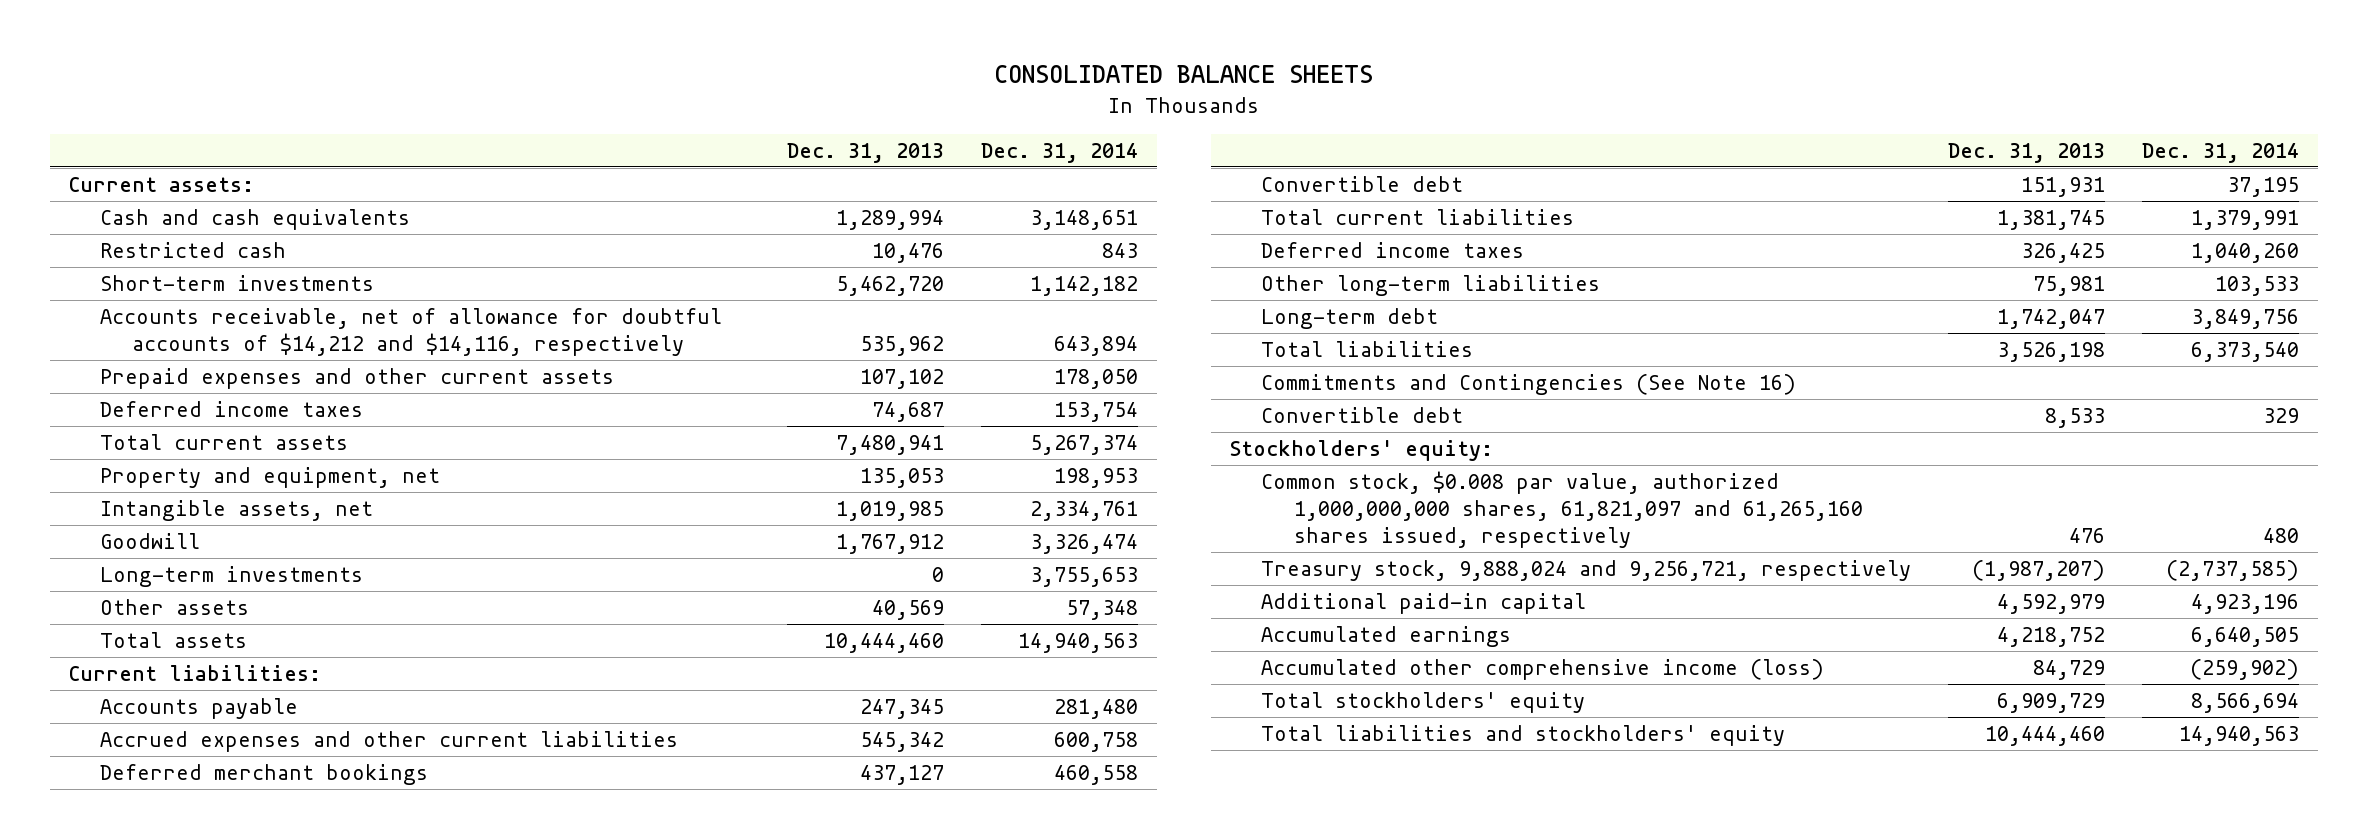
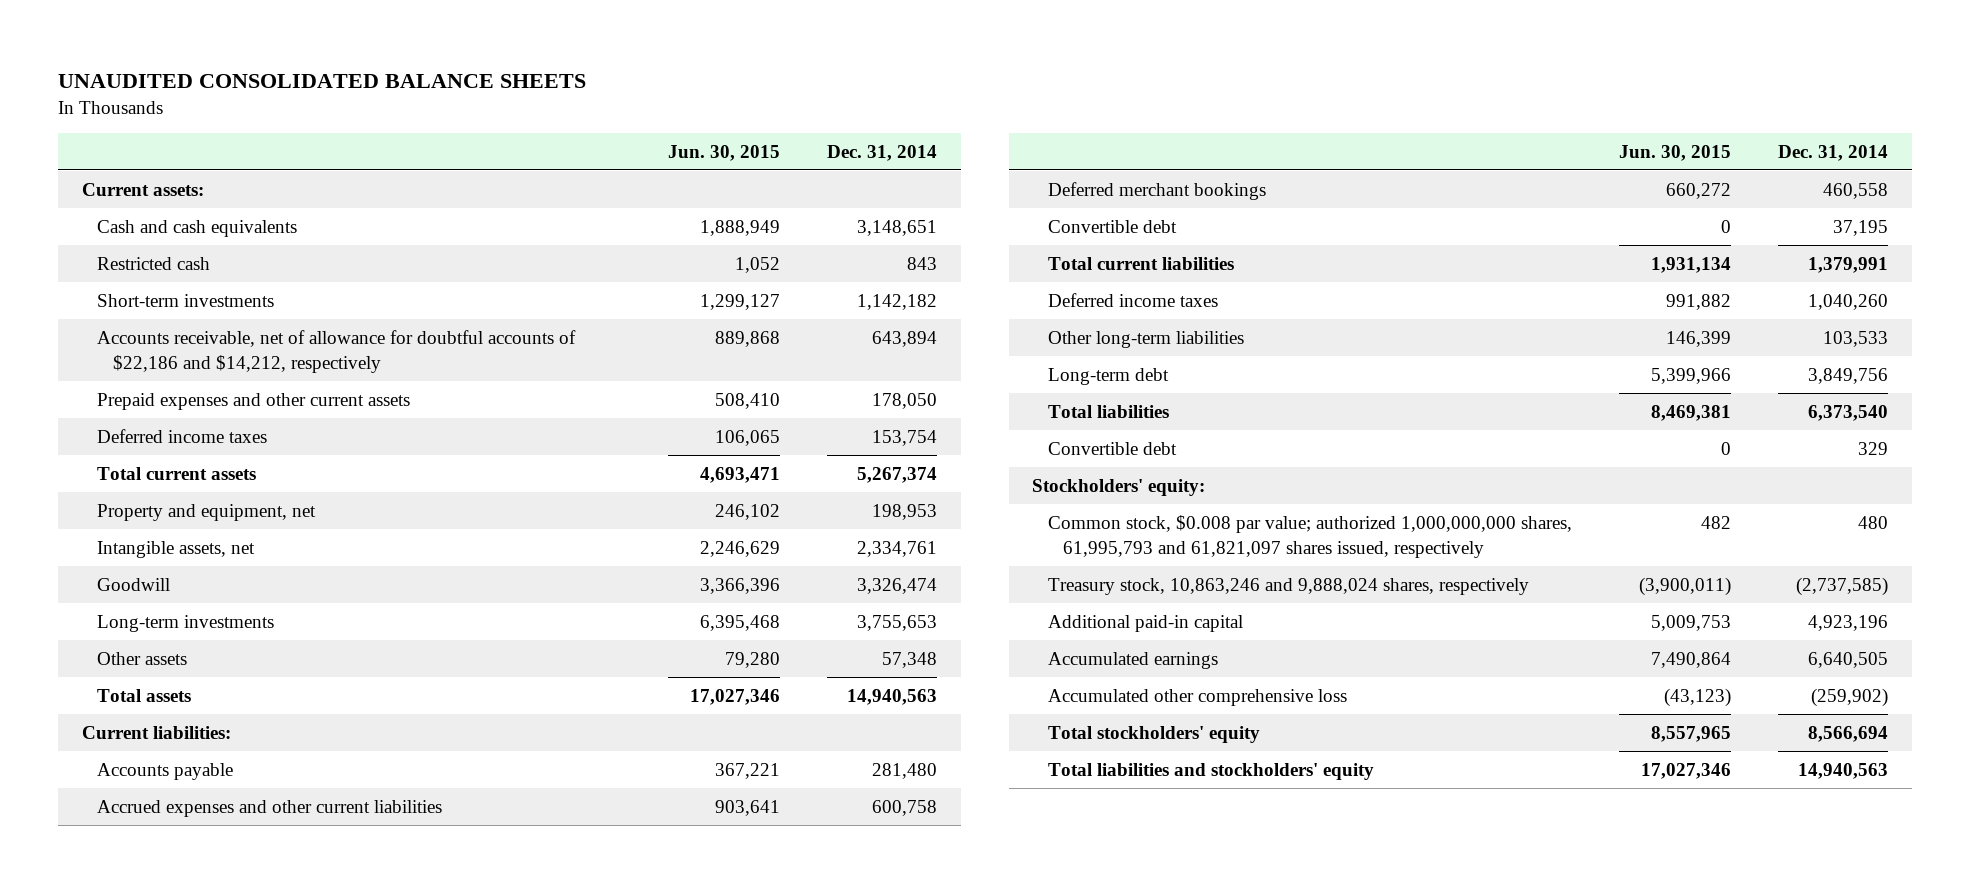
[993,65,1373,84] CONSOLIDATED BALANCE SHEETS -> [57,73,586,88] UNAUDITED CONSOLIDATED BALANCE SHEETS
[787,142,945,163] Dec. 31, 2013 -> none
none -> [668,144,781,161] Jun. 30, 2015
[100,307,723,357] Accounts receivable, net of allowance for doubtful accounts of $14,212 and $14,116, respectively -> [97,329,577,373] Accounts receivable, net of allowance for doubtful accounts of $22,186 and $14,212, respectively
[1261,373,1797,395] Commitments and Contingencies (See Note 16) -> none
[1261,470,1863,549] Common stock, $0.008 par value, authorized 1,000,000,000 shares, 61,821,097 and 61,265,160 shares issued, respectively -> [1047,514,1572,558] Common stock, $0.008 par value; authorized 1,000,000,000 shares, 61,995,793 and 61,821,097 shares issued, respectively
[1261,559,1912,581] Treasury stock, 9,888,024 and 9,256,721, respectively -> [1047,577,1529,595] Treasury stock, 10,863,246 and 9,888,024 shares, respectively
[1261,658,1825,680] Accumulated other comprehensive income (loss) -> [1047,688,1347,706] Accumulated other comprehensive loss

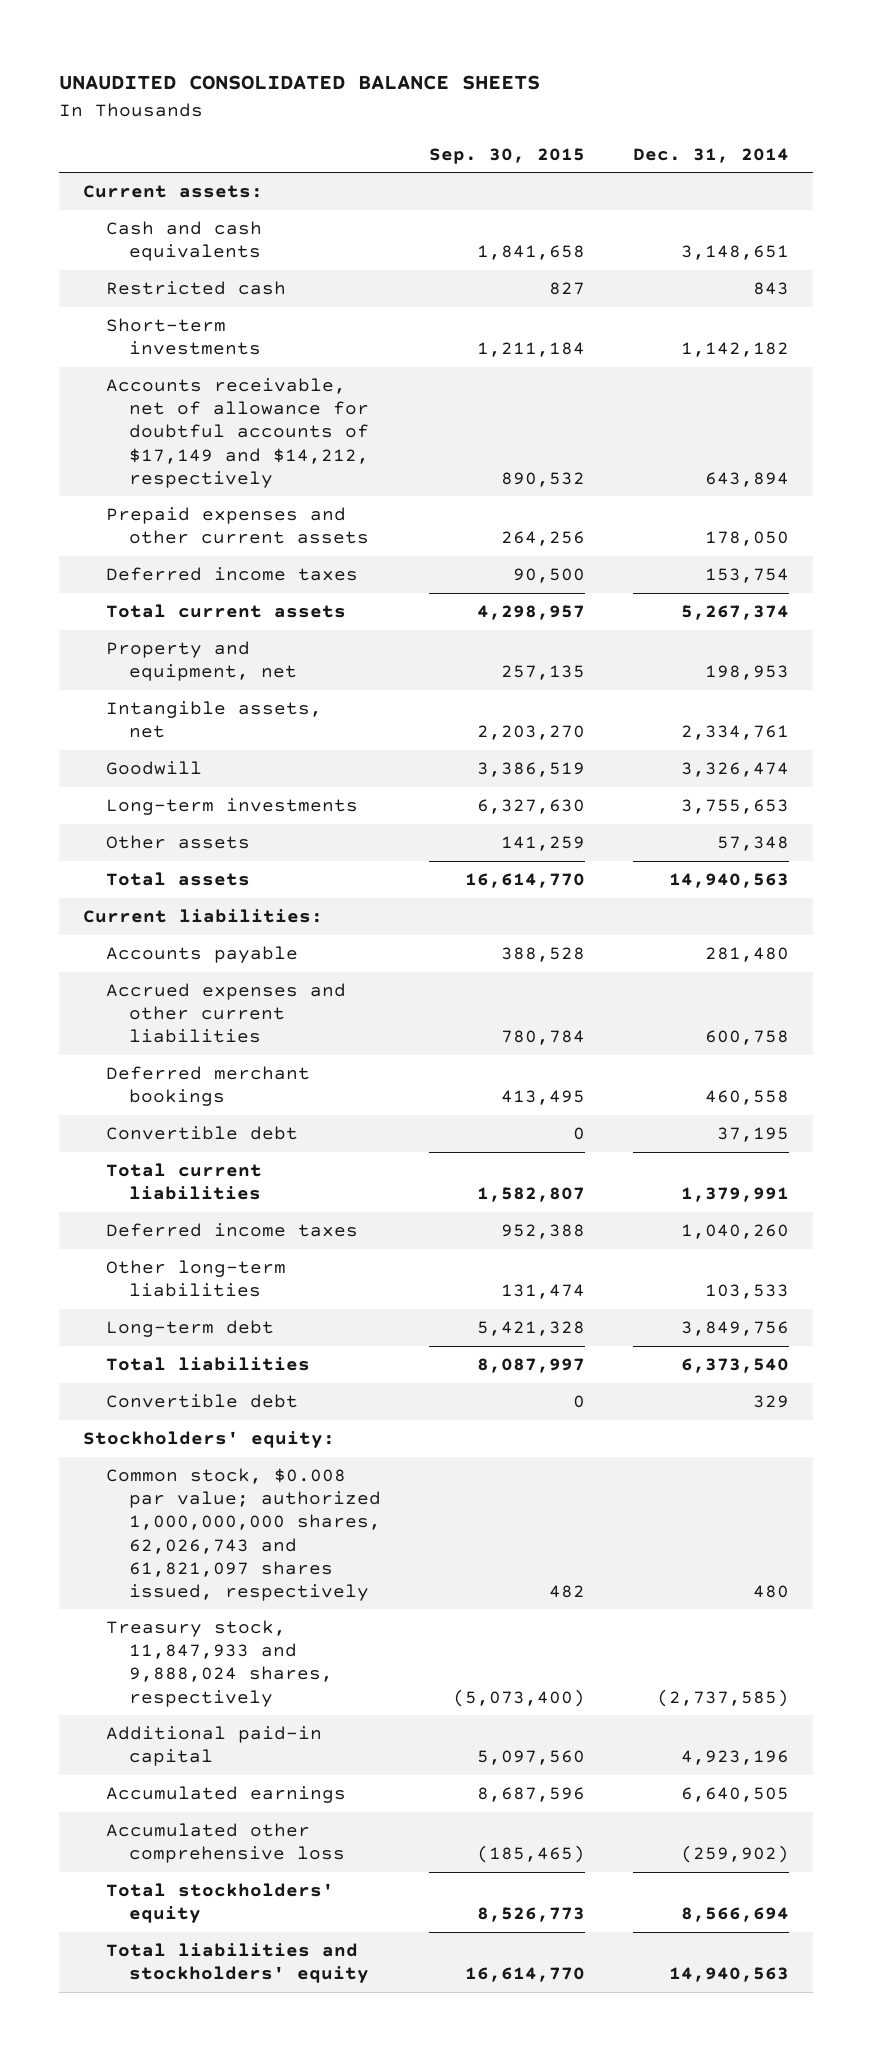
[668,144,781,161] Jun. 30, 2015 -> none
none -> [429,147,586,164] Sep. 30, 2015
[97,329,577,373] Accounts receivable, net of allowance for doubtful accounts of $22,186 and $14,212, respectively -> [106,378,370,488] Accounts receivable, net of allowance for doubtful accounts of $17,149 and $14,212, respectively
[1047,514,1572,558] Common stock, $0.008 par value; authorized 1,000,000,000 shares, 61,995,793 and 61,821,097 shares issued, respectively -> [106,1468,382,1601] Common stock, $0.008 par value; authorized 1,000,000,000 shares, 62,026,743 and 61,821,097 shares issued, respectively
[1047,577,1529,595] Treasury stock, 10,863,246 and 9,888,024 shares, respectively -> [106,1620,334,1707] Treasury stock, 11,847,933 and 9,888,024 shares, respectively

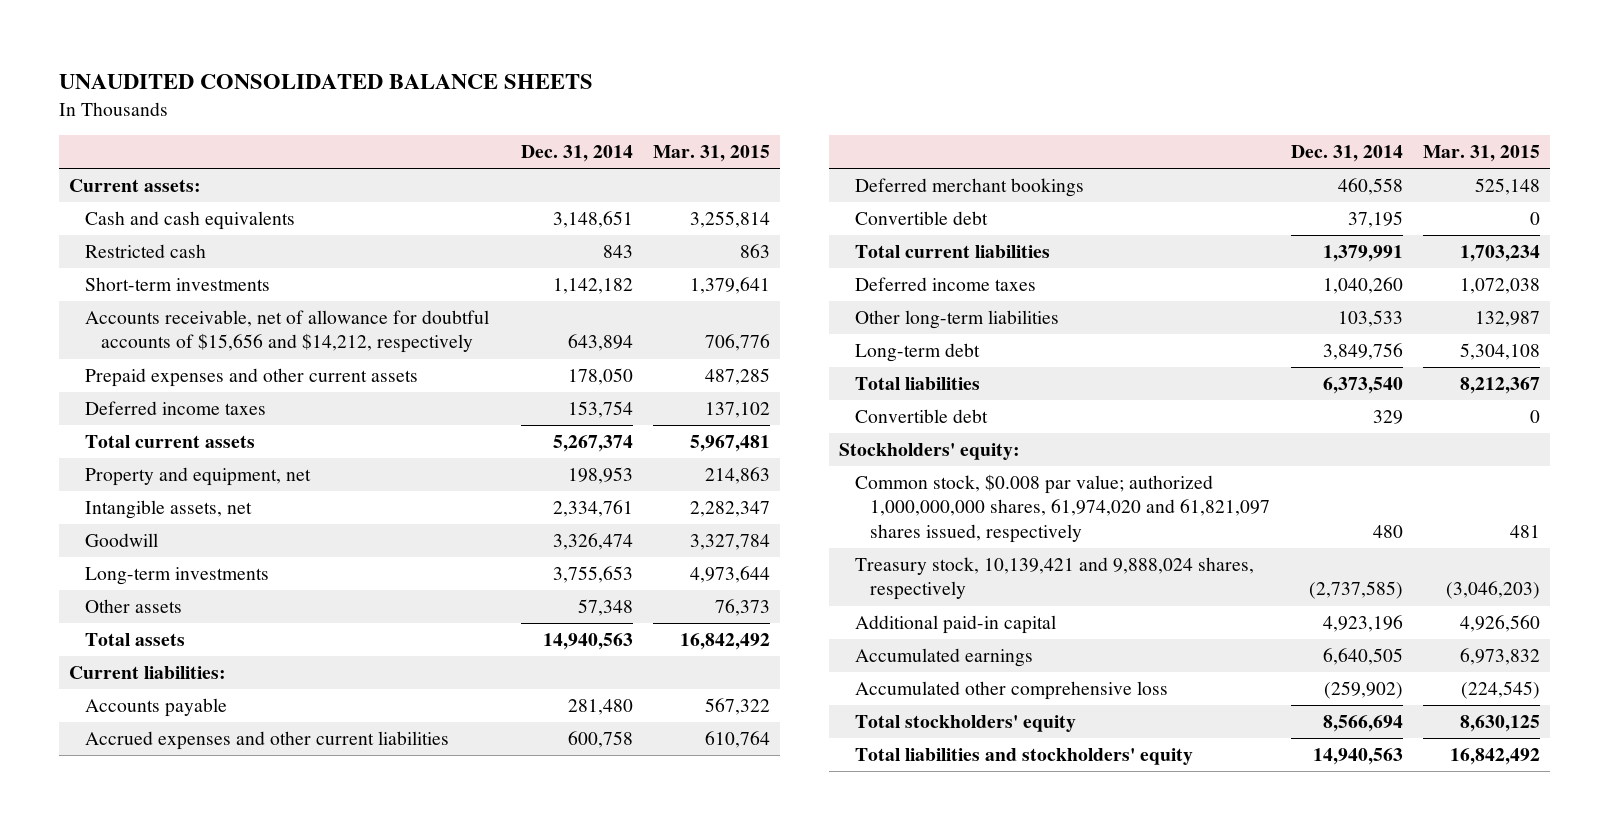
[429,147,586,164] Sep. 30, 2015 -> none
none -> [653,145,771,163] Mar. 31, 2015
[106,378,370,488] Accounts receivable, net of allowance for doubtful accounts of $17,149 and $14,212, respectively -> [84,310,489,354] Accounts receivable, net of allowance for doubtful accounts of $15,656 and $14,212, respectively
[106,1468,382,1601] Common stock, $0.008 par value; authorized 1,000,000,000 shares, 62,026,743 and 61,821,097 shares issued, respectively -> [854,474,1271,543] Common stock, $0.008 par value; authorized 1,000,000,000 shares, 61,974,020 and 61,821,097 shares issued, respectively
[106,1620,334,1707] Treasury stock, 11,847,933 and 9,888,024 shares, respectively -> [854,557,1254,601] Treasury stock, 10,139,421 and 9,888,024 shares, respectively

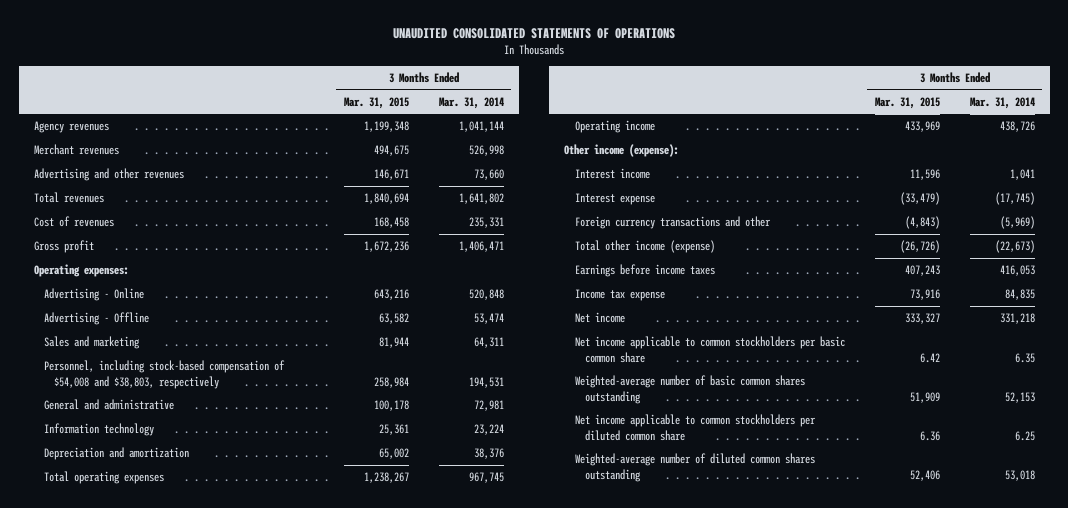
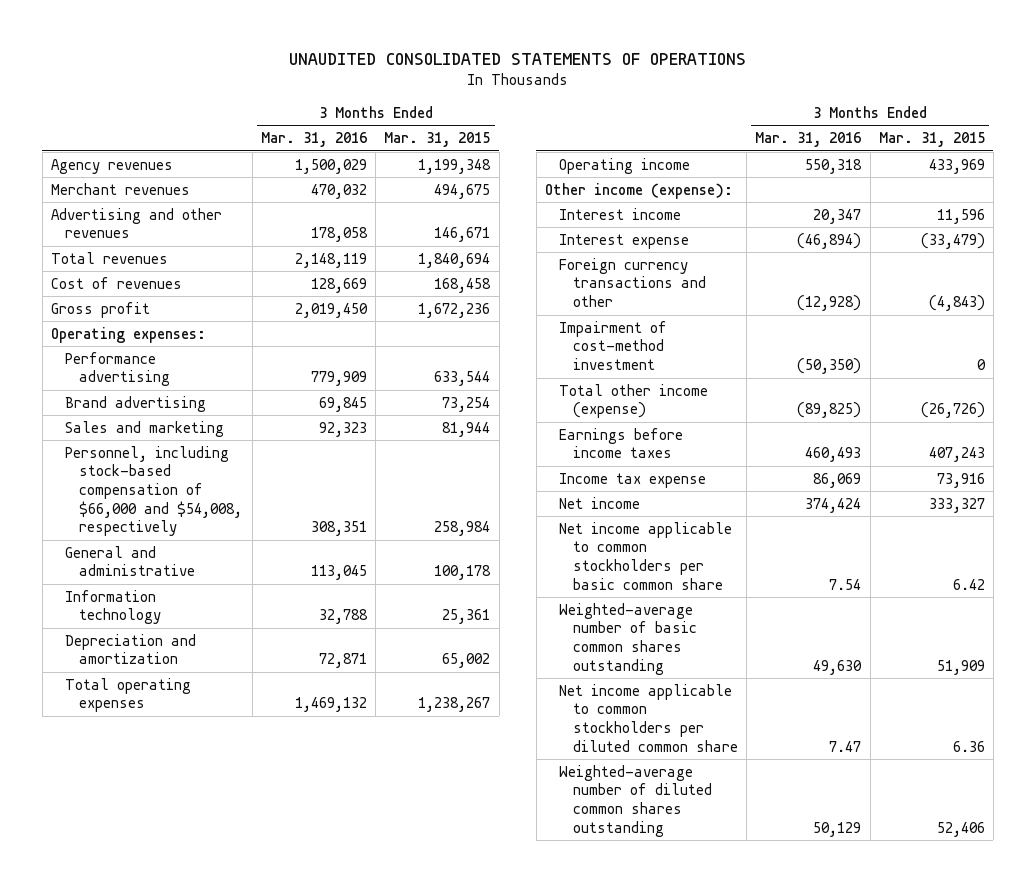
[438,96,504,109] Mar. 31, 2014 -> none
none -> [261,132,368,148] Mar. 31, 2016
[43,288,144,302] Advertising - Online -> none
[43,312,149,326] Advertising - Offline -> none
none -> [64,351,170,387] Performance advertising
none -> [64,395,206,412] Brand advertising
[43,360,285,389] Personnel, including stock-based compensation of $54,008 and $38,803, respectively -> [64,445,242,537] Personnel, including stock-based compensation of $66,000 and $54,008, respectively
none -> [559,320,668,371] Impairment of cost-method investment

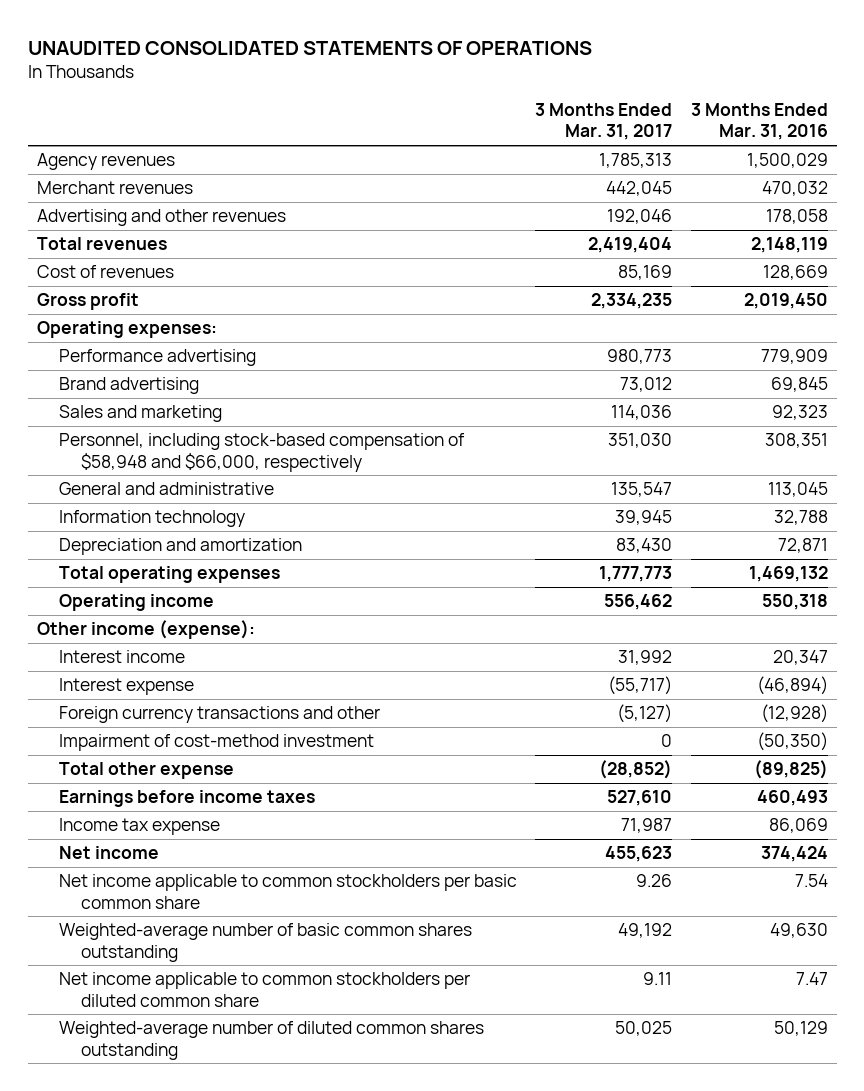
[384,132,491,148] Mar. 31, 2015 -> none
none -> [535,102,673,141] 3 Months Ended Mar. 31, 2017
[64,445,242,537] Personnel, including stock-based compensation of $66,000 and $54,008, respectively -> [59,433,466,472] Personnel, including stock-based compensation of $58,948 and $66,000, respectively
[559,383,709,419] Total other income (expense) -> [59,762,235,780] Total other expense

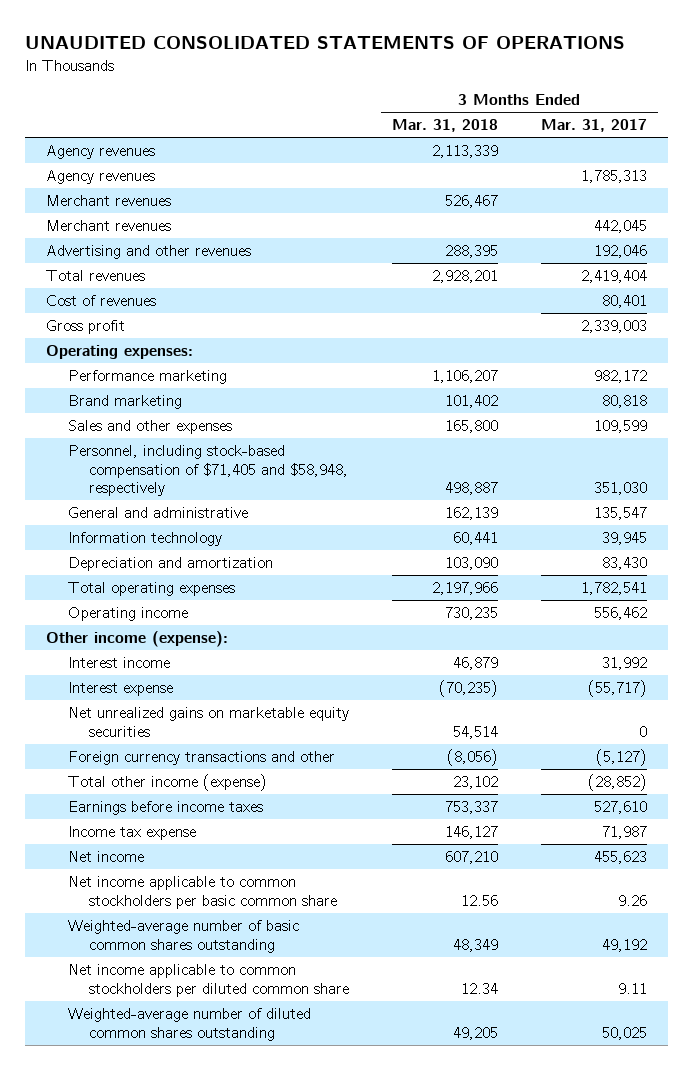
[690,102,828,141] 3 Months Ended Mar. 31, 2016 -> none
none -> [391,119,498,133] Mar. 31, 2018
none -> [45,145,155,160] Agency revenues
none -> [45,195,171,207] Merchant revenues
[618,265,673,281] 85,169 -> [601,295,647,309] 80,401
[591,293,673,310] 2,334,235 -> [580,320,647,334] 2,339,003
[59,349,257,367] Performance advertising -> none
[59,377,200,395] Brand advertising -> none
[59,405,223,423] Sales and marketing -> none
none -> [67,370,227,385] Performance marketing
none -> [67,395,182,410] Brand marketing
none -> [67,420,232,435] Sales and other expenses
[59,433,466,472] Personnel, including stock-based compensation of $58,948 and $66,000, respectively -> [67,445,349,497] Personnel, including stock-based compensation of $71,405 and $58,948, respectively
[599,566,673,583] 1,777,773 -> [580,582,647,596] 1,782,541
none -> [67,707,349,737] Net unrealized gains on marketable equity securities
[59,734,375,752] Impairment of cost-method investment -> none
[59,762,235,780] Total other expense -> [67,774,267,792] Total other income (expense)

